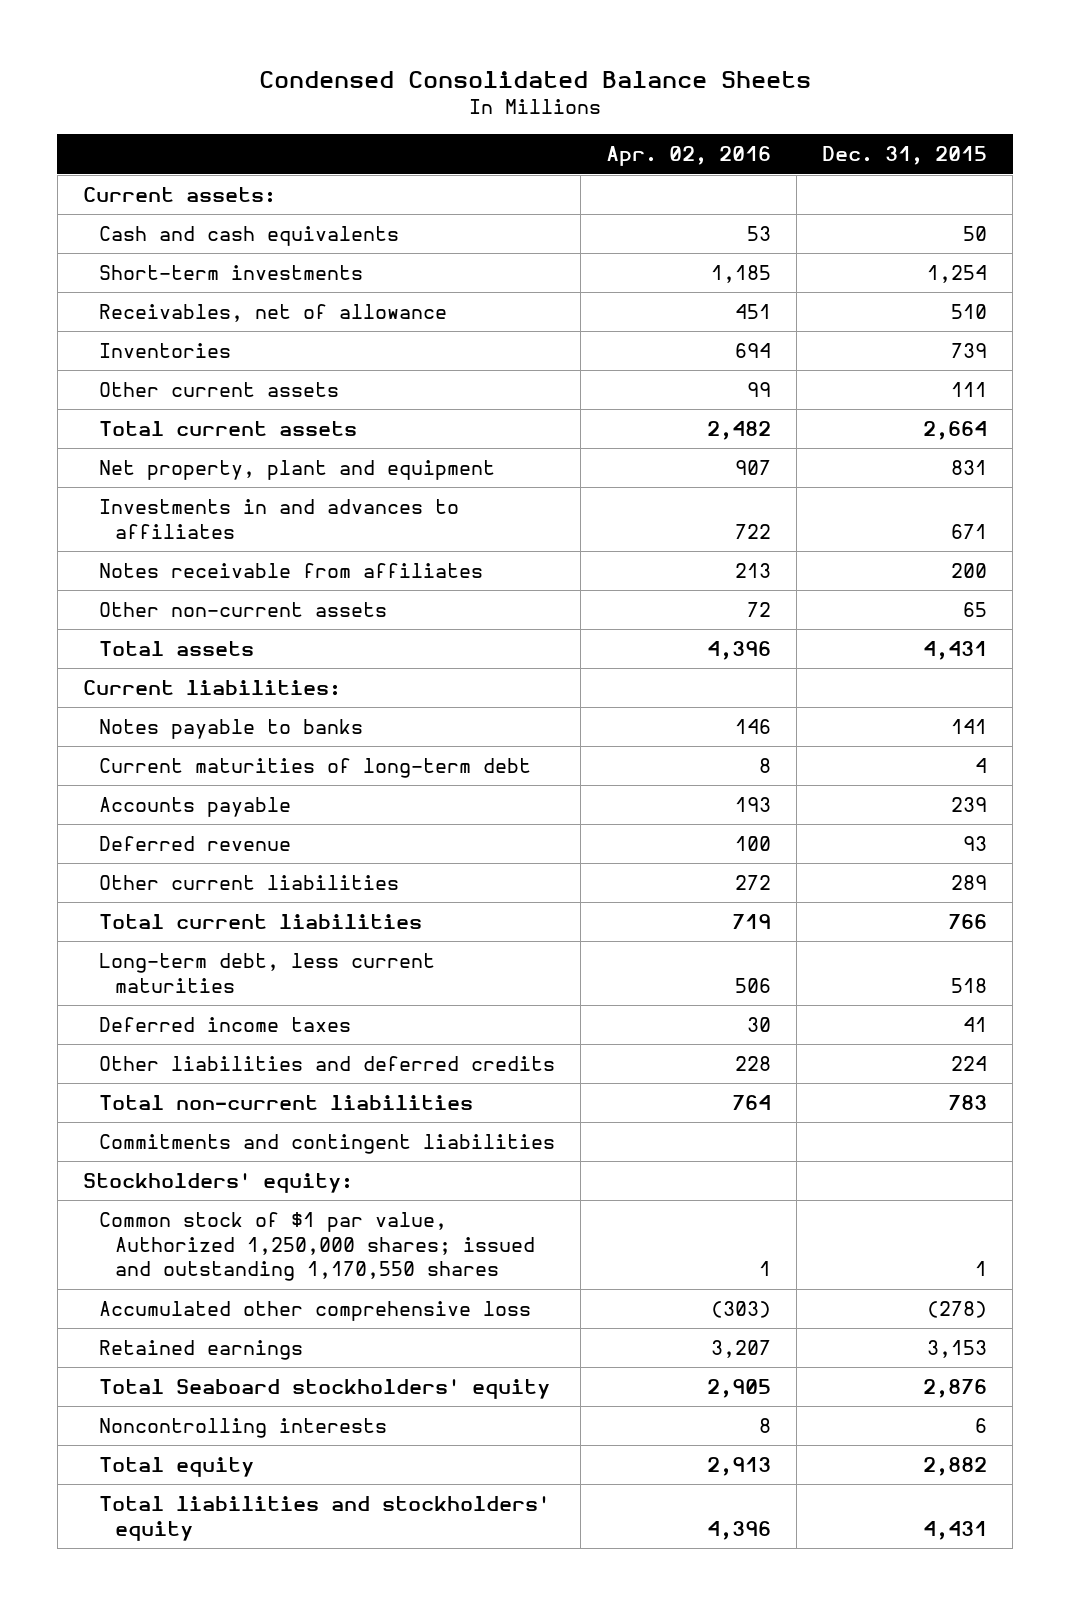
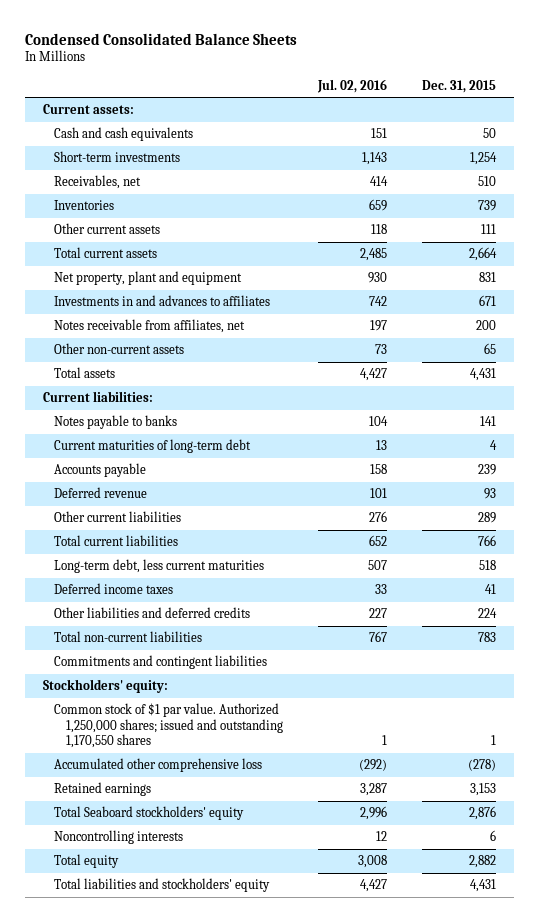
[605,146,771,167] Apr. 02, 2016 -> none
none -> [317,78,388,93] Jul. 02, 2016
[98,304,447,323] Receivables, net of allowance -> [54,175,142,190] Receivables, net
[98,563,483,579] Notes receivable from affiliates -> [54,319,246,334] Notes receivable from affiliates, net
[98,1212,535,1282] Common stock of $1 par value, Authorized 1,250,000 shares; issued and outstanding 1,170,550 shares -> [54,703,283,749] Common stock of $1 par value. Authorized 1,250,000 shares; issued and outstanding 1,170,550 shares

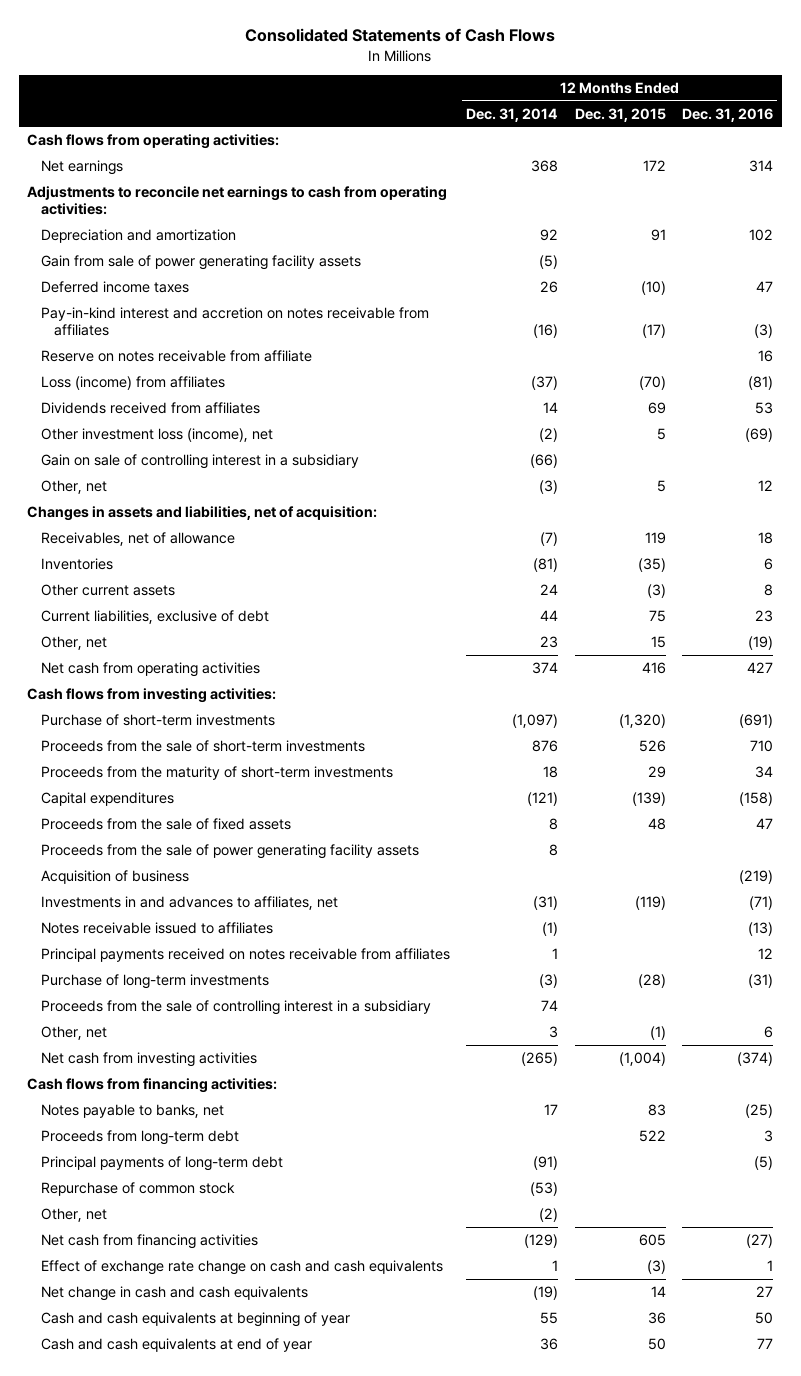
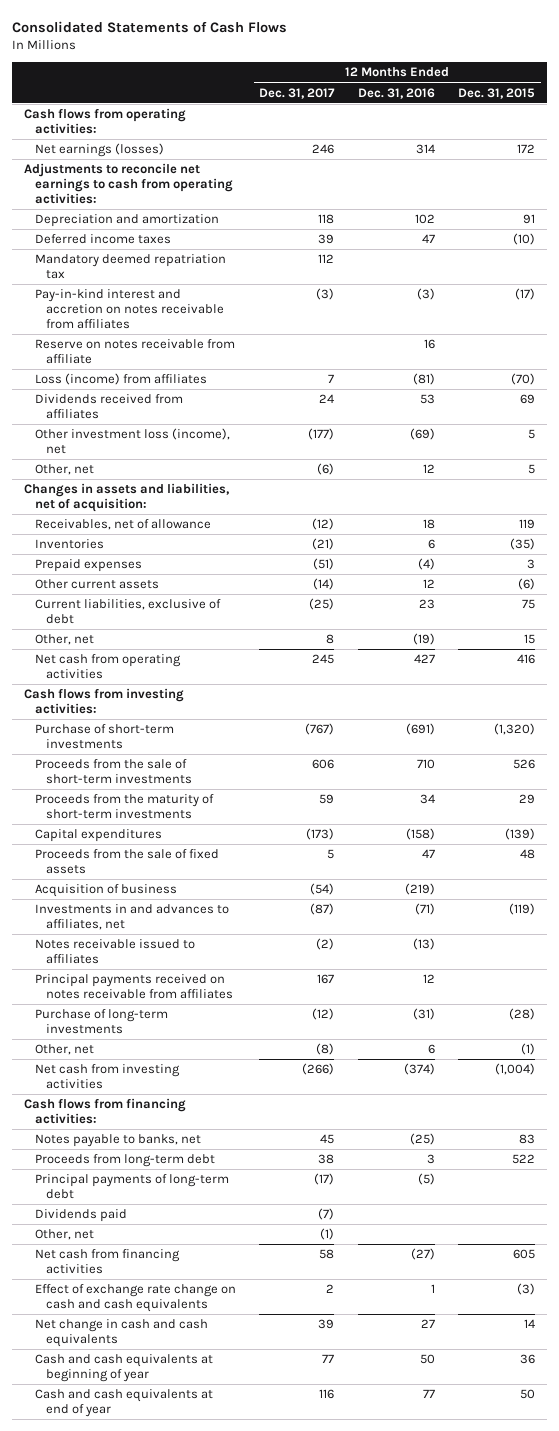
[466,107,559,122] Dec. 31, 2014 -> none
none -> [259,87,336,99] Dec. 31, 2017
[40,159,123,175] Net earnings -> [35,143,165,158] Net earnings (losses)
[40,254,361,270] Gain from sale of power generating facility assets -> none
none -> [35,254,227,279] Mandatory deemed repatriation tax
[40,453,359,469] Gain on sale of controlling interest in a subsidiary -> none
none -> [35,559,143,573] Prepaid expenses
[646,583,666,598] (3) -> [517,578,535,591] (6)
[764,583,774,596] 8 -> [422,579,435,589] 12
[40,843,419,859] Proceeds from the sale of power generating facility assets -> none
[40,999,431,1015] Proceeds from the sale of controlling interest in a subsidiary -> none
[40,1181,235,1196] Repurchase of common stock -> none
none -> [35,1209,128,1223] Dividends paid

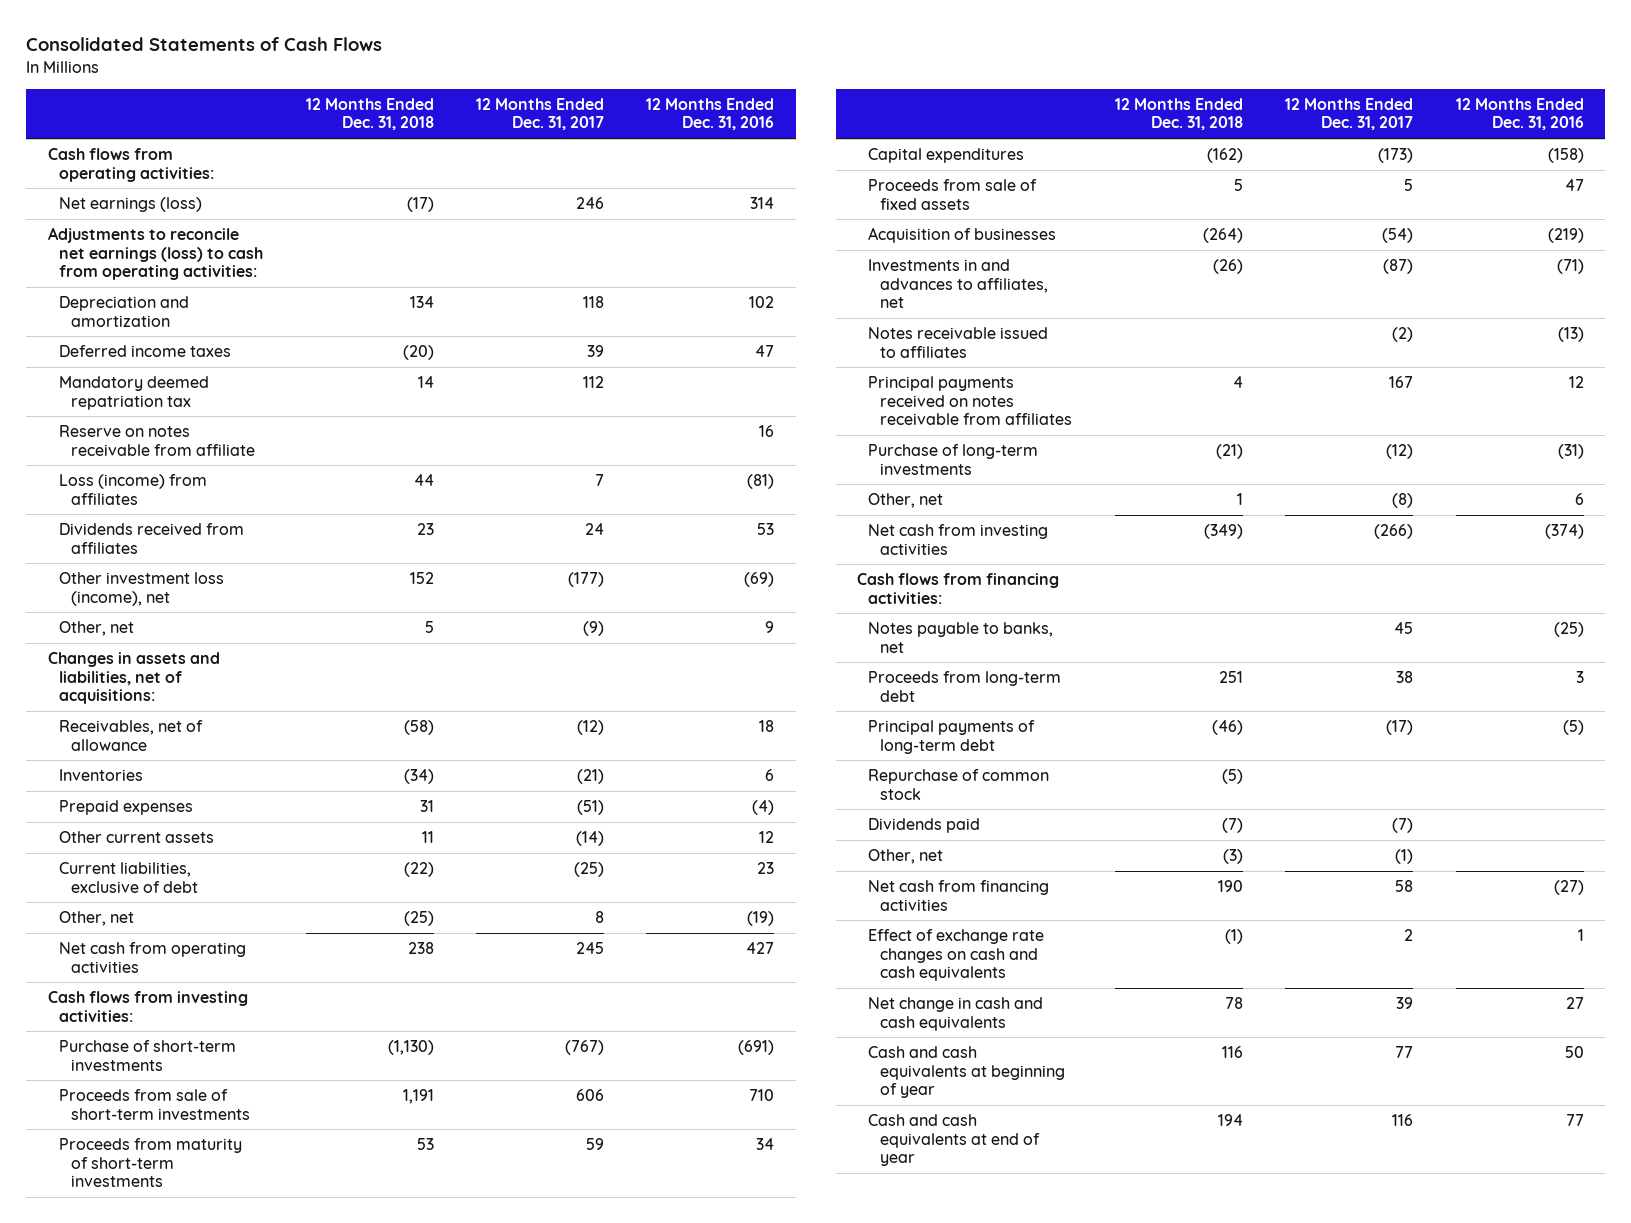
[457,87,535,99] Dec. 31, 2015 -> none
none -> [305,97,434,131] 12 Months Ended Dec. 31, 2018
[35,143,165,158] Net earnings (losses) -> [59,197,203,213] Net earnings (loss)
[23,163,234,204] Adjustments to reconcile net earnings to cash from operating activities: -> [47,227,264,281] Adjustments to reconcile net earnings (loss) to cash from operating activities:
[35,289,225,329] Pay-in-kind interest and accretion on notes receivable from affiliates -> none
[317,463,335,476] (6) -> [582,621,604,637] (9)
[422,464,435,474] 12 -> [765,621,775,634] 9
[23,483,229,512] Changes in assets and liabilities, net of acquisition: -> [47,652,220,705] Changes in assets and liabilities, net of acquisitions:
[35,759,193,784] Proceeds from the sale of short-term investments -> [59,1089,250,1120] Proceeds from sale of short-term investments
[35,794,215,819] Proceeds from the maturity of short-term investments -> [59,1138,243,1188] Proceeds from maturity of short-term investments
[35,849,220,874] Proceeds from the sale of fixed assets -> [868,179,1038,210] Proceeds from sale of fixed assets
[35,884,178,898] Acquisition of business -> [868,227,1057,244] Acquisition of businesses
none -> [868,769,1050,800] Repurchase of common stock
[35,1284,237,1312] Effect of exchange rate change on cash and cash equivalents -> [868,929,1045,982] Effect of exchange rate changes on cash and cash equivalents

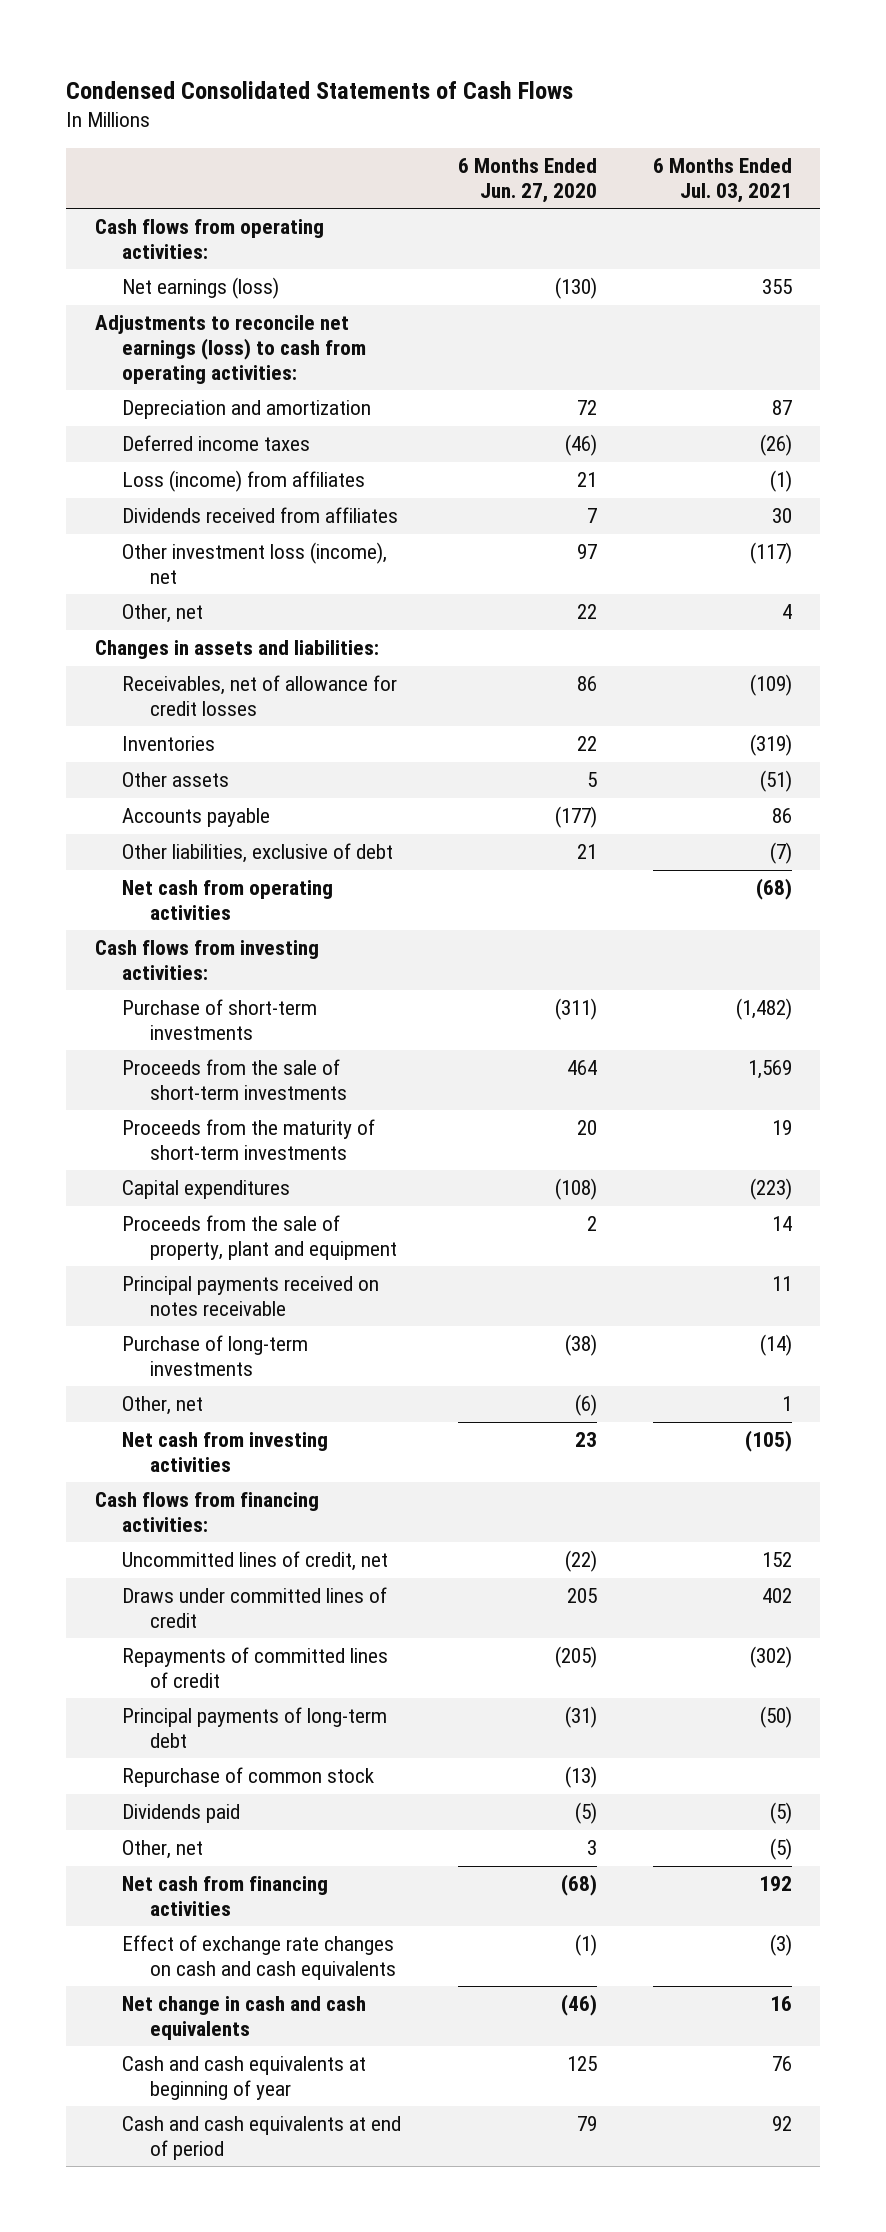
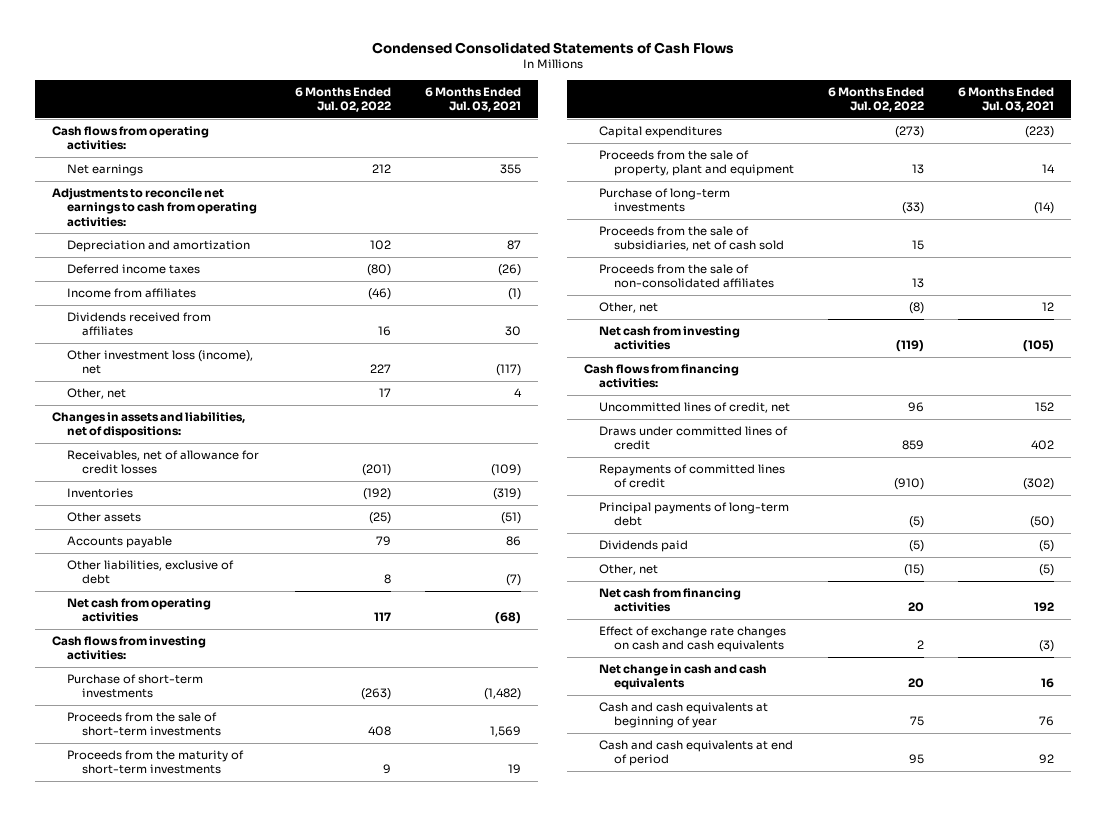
[457,158,597,203] 6 Months Ended Jun. 27, 2020 -> none
none -> [295,86,392,113] 6 Months Ended Jul. 02, 2022
[122,277,280,300] Net earnings (loss) -> [66,164,143,177] Net earnings
[94,315,367,384] Adjustments to reconcile net earnings (loss) to cash from operating activities: -> [51,188,257,227] Adjustments to reconcile net earnings to cash from operating activities:
[122,470,366,493] Loss (income) from affiliates -> [66,288,196,299] Income from affiliates
[94,640,379,660] Changes in assets and liabilities: -> [51,412,245,439] Changes in assets and liabilities, net of dispositions:
[122,1276,380,1316] Principal payments received on notes receivable -> none
none -> [599,226,785,252] Proceeds from the sale of subsidiaries, net of cash sold
none -> [599,264,775,289] Proceeds from the sale of non-consolidated affiliates
[781,1396,792,1412] 1 -> [1041,302,1054,312] 12
[122,1767,375,1788] Repurchase of common stock -> none

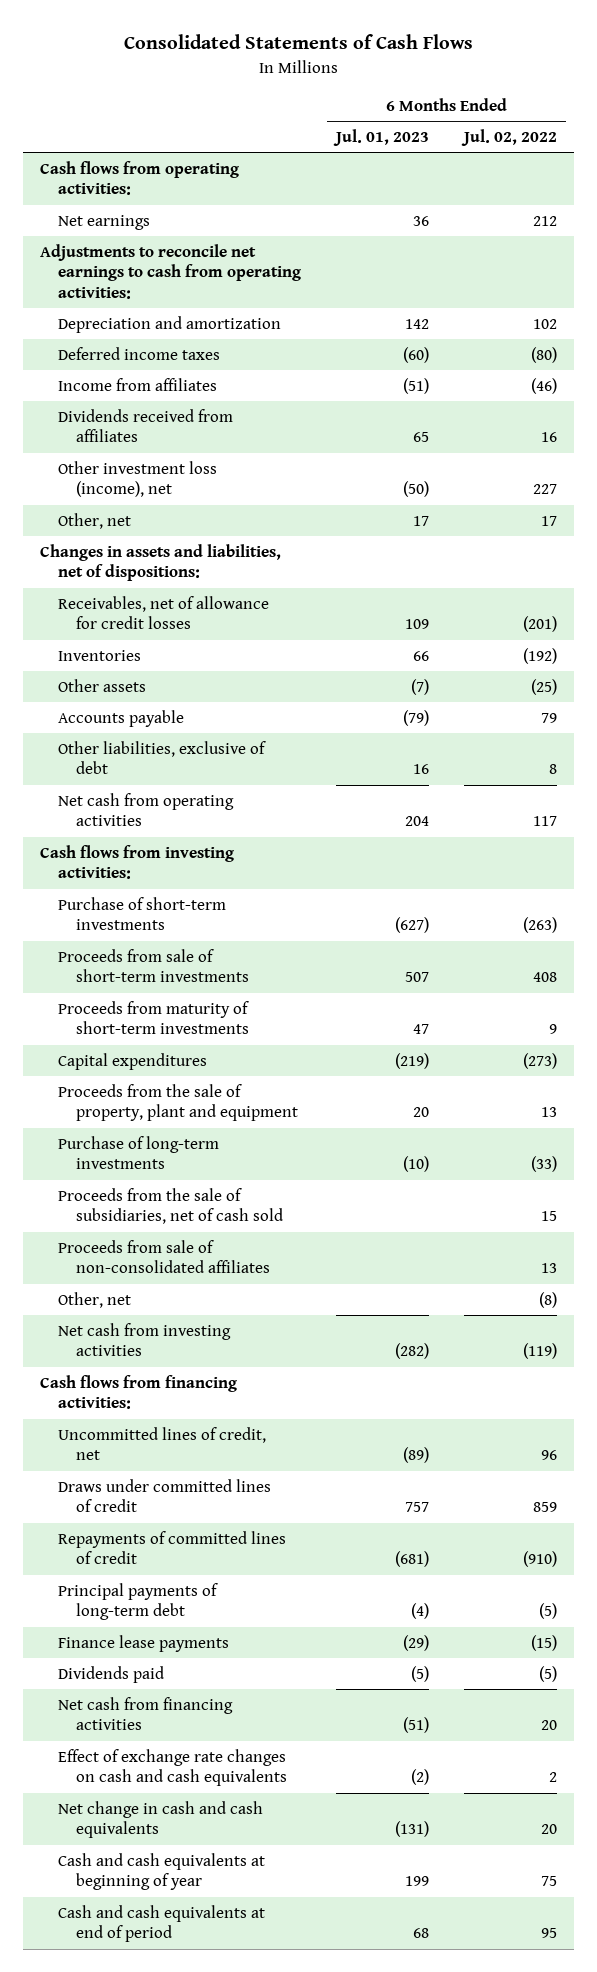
[371,41,734,54] Condensed Consolidated Statements of Cash Flows -> [123,34,473,50] Consolidated Statements of Cash Flows
[425,86,522,113] 6 Months Ended Jul. 03, 2021 -> none
none -> [333,128,430,146] Jul. 01, 2023
[66,712,221,737] Proceeds from the sale of short-term investments -> [58,948,250,983] Proceeds from sale of short-term investments
[66,750,244,775] Proceeds from the maturity of short-term investments -> [58,1000,250,1035] Proceeds from maturity of short-term investments
[599,264,775,289] Proceeds from the sale of non-consolidated affiliates -> [58,1239,271,1274] Proceeds from sale of non-consolidated affiliates
none -> [58,1634,230,1652] Finance lease payments
[599,564,659,576] Other, net -> none

